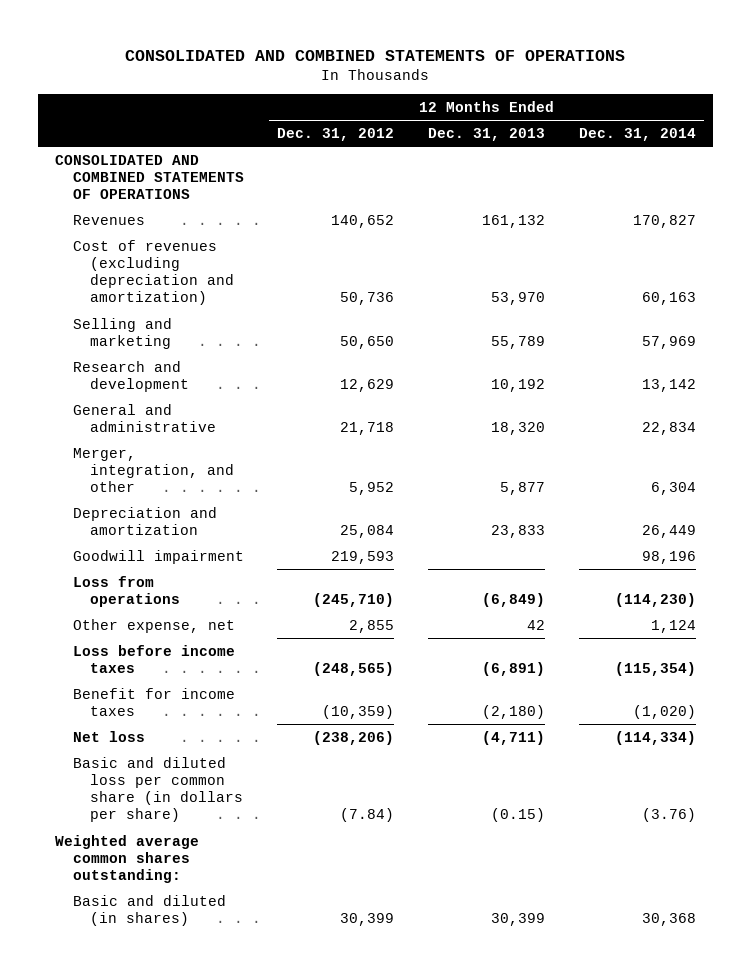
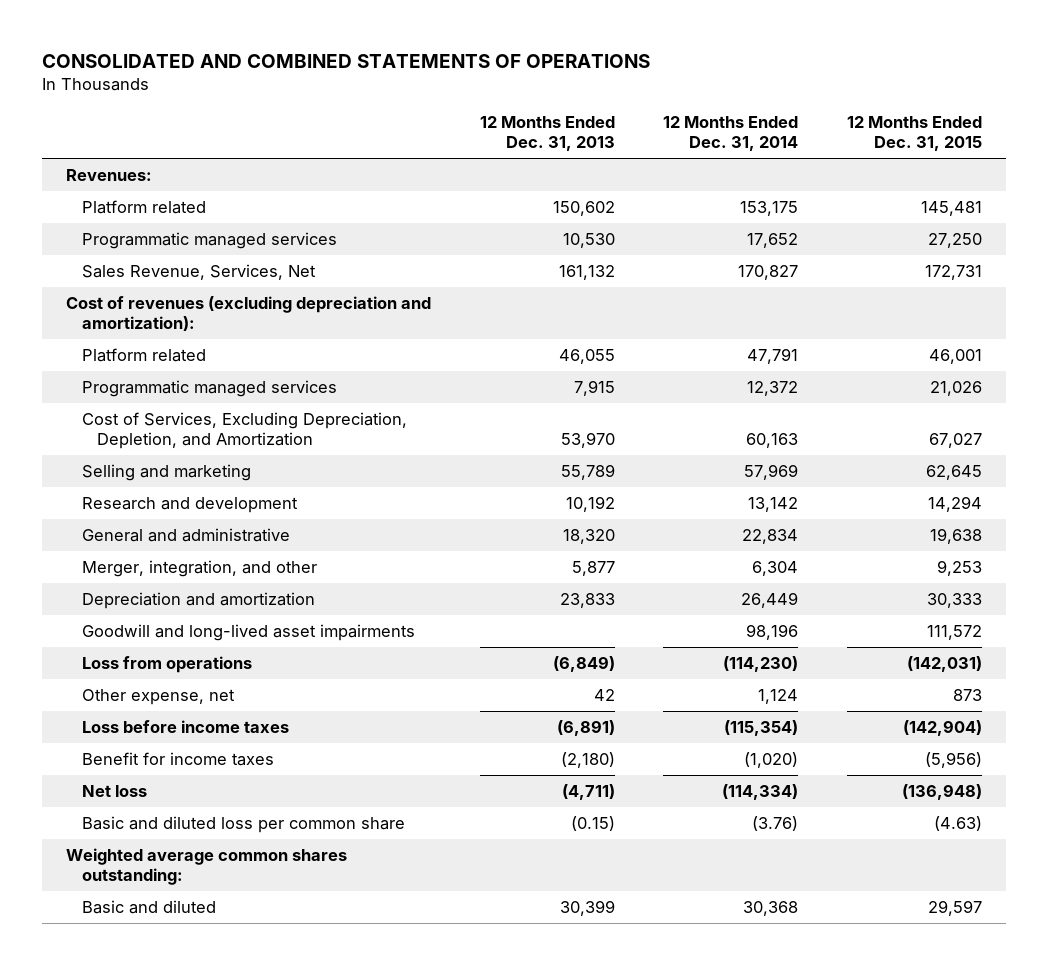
[277,127,395,141] Dec. 31, 2012 -> none
none -> [846,115,982,152] 12 Months Ended Dec. 31, 2015
[55,154,244,200] CONSOLIDATED AND COMBINED STATEMENTS OF OPERATIONS -> none
none -> [66,168,153,181] Revenues:
none -> [81,199,206,214] Platform related
none -> [81,231,337,249] Programmatic managed services
[72,214,145,225] Revenues -> [81,263,316,280] Sales Revenue, Services, Net
none -> [66,295,432,332] Cost of revenues (excluding depreciation and amortization):
none -> [81,347,206,362] Platform related
none -> [81,379,337,397] Programmatic managed services
[72,239,235,306] Cost of revenues (excluding depreciation and amortization) -> [81,411,407,450] Cost of Services, Excluding Depreciation, Depletion, and Amortization
[72,549,244,564] Goodwill impairment -> [81,623,415,641] Goodwill and long-lived asset impairments
[72,756,244,823] Basic and diluted loss per common share (in dollars per share) -> [81,815,405,833] Basic and diluted loss per common share
[72,894,226,926] Basic and diluted (in shares) -> [81,899,216,914] Basic and diluted

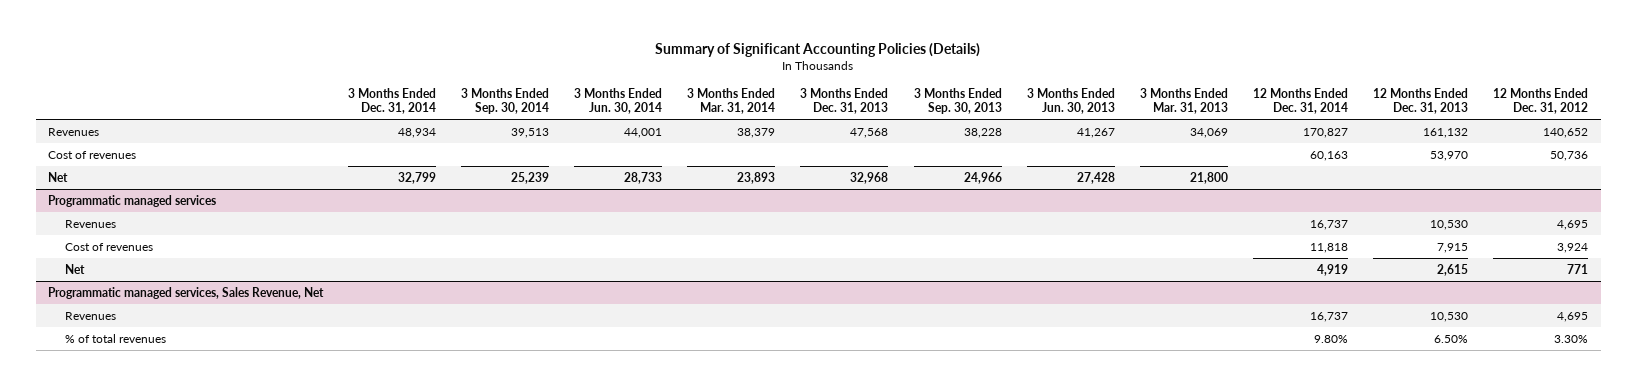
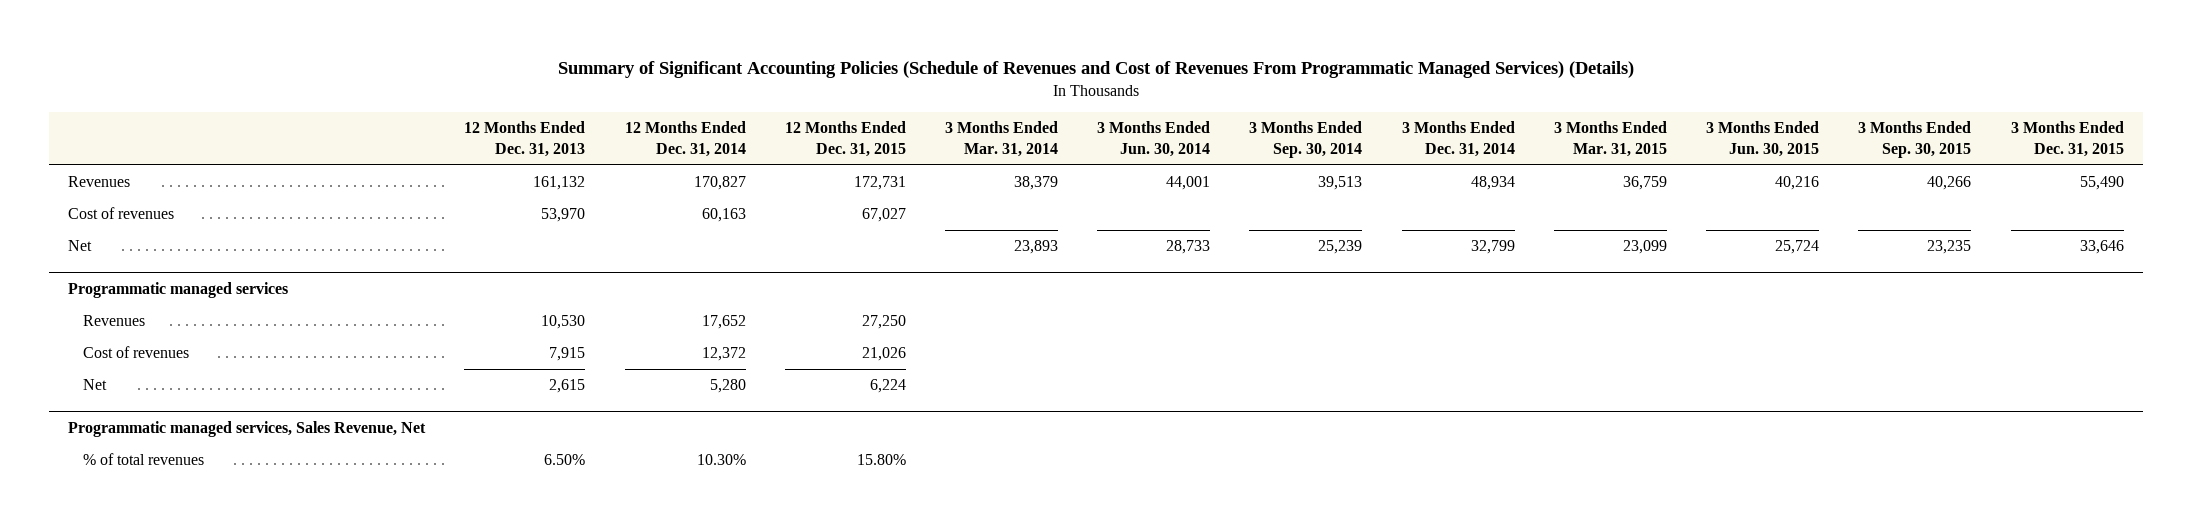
[655,43,981,58] Summary of Significant Accounting Policies (Details) -> [557,60,1634,78] Summary of Significant Accounting Policies (Schedule of Revenues and Cost of Revenues From Programmatic Managed Services) (Details)
[800,87,889,115] 3 Months Ended Dec. 31, 2013 -> none
[913,87,1002,115] 3 Months Ended Sep. 30, 2013 -> none
[1026,87,1115,115] 3 Months Ended Jun. 30, 2013 -> none
[1139,87,1228,115] 3 Months Ended Mar. 31, 2013 -> none
[1492,87,1588,115] 12 Months Ended Dec. 31, 2012 -> none
none -> [784,121,906,158] 12 Months Ended Dec. 31, 2015
none -> [1553,121,1667,158] 3 Months Ended Mar. 31, 2015
none -> [1706,121,1820,158] 3 Months Ended Jun. 30, 2015
none -> [1858,121,1972,159] 3 Months Ended Sep. 30, 2015
none -> [2010,121,2124,158] 3 Months Ended Dec. 31, 2015
[1309,219,1348,230] 16,737 -> [701,315,746,330] 17,652
[1309,242,1348,253] 11,818 -> [701,347,746,362] 12,372
[1316,263,1348,276] 4,919 -> [709,379,746,394] 5,280
[65,311,117,320] Revenues -> none
[1313,334,1348,343] 9.80% -> [696,454,746,466] 10.30%

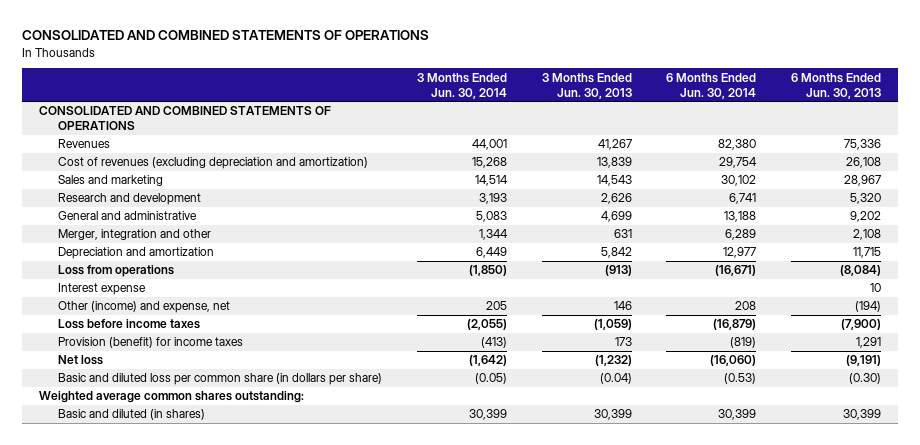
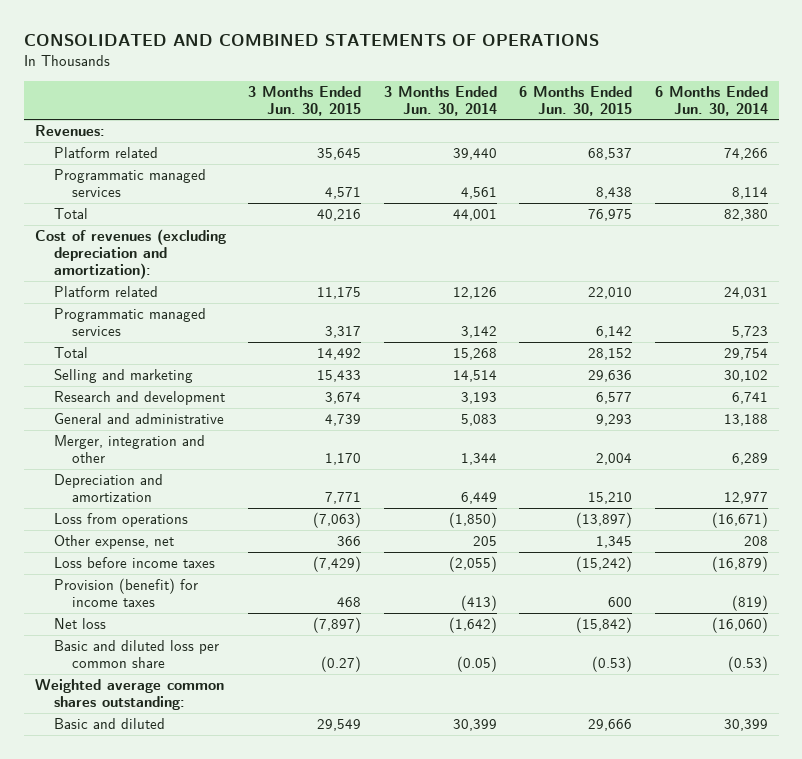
[541,72,632,99] 3 Months Ended Jun. 30, 2013 -> none
[790,72,881,99] 6 Months Ended Jun. 30, 2013 -> none
none -> [248,85,362,116] 3 Months Ended Jun. 30, 2015
none -> [519,85,633,116] 6 Months Ended Jun. 30, 2015
[39,106,332,131] CONSOLIDATED AND COMBINED STATEMENTS OF OPERATIONS -> none
none -> [34,124,105,136] Revenues:
none -> [53,146,158,158] Platform related
none -> [53,168,206,197] Programmatic managed services
[58,139,111,149] Revenues -> [53,207,88,219] Total
none -> [34,228,226,279] Cost of revenues (excluding depreciation and amortization):
none -> [53,285,158,297] Platform related
none -> [53,307,206,336] Programmatic managed services
[58,157,369,170] Cost of revenues (excluding depreciation and amortization) -> [53,346,88,358] Total
[58,175,164,187] Sales and marketing -> [53,368,193,383] Selling and marketing
[58,283,147,296] Interest expense -> none
[58,301,231,314] Other (income) and expense, net -> [53,534,174,549] Other expense, net
[58,373,383,386] Basic and diluted loss per common share (in dollars per share) -> [53,639,219,668] Basic and diluted loss per common share
[58,409,206,421] Basic and diluted (in shares) -> [53,717,165,729] Basic and diluted

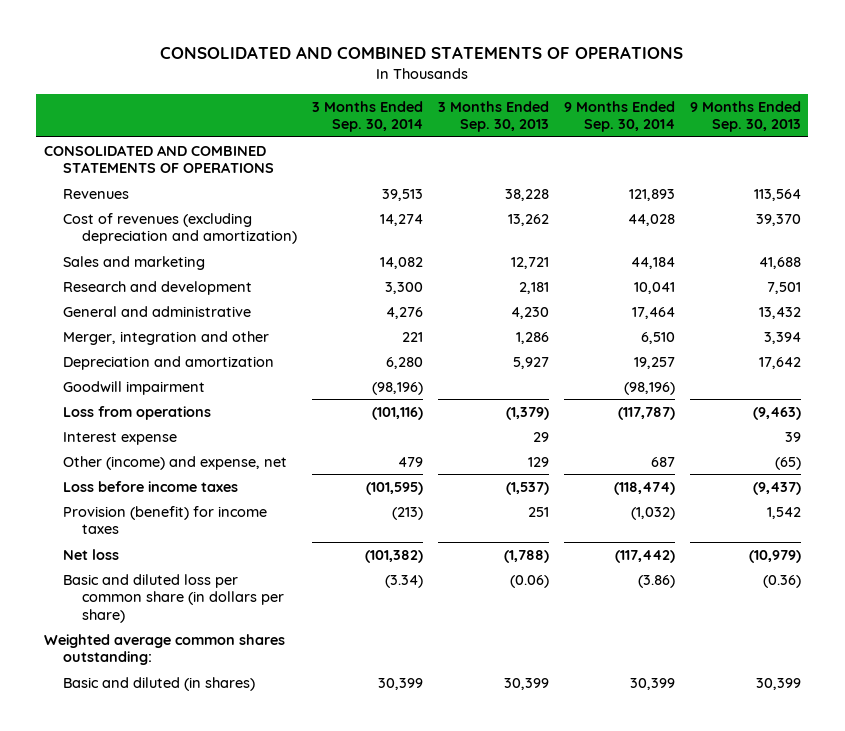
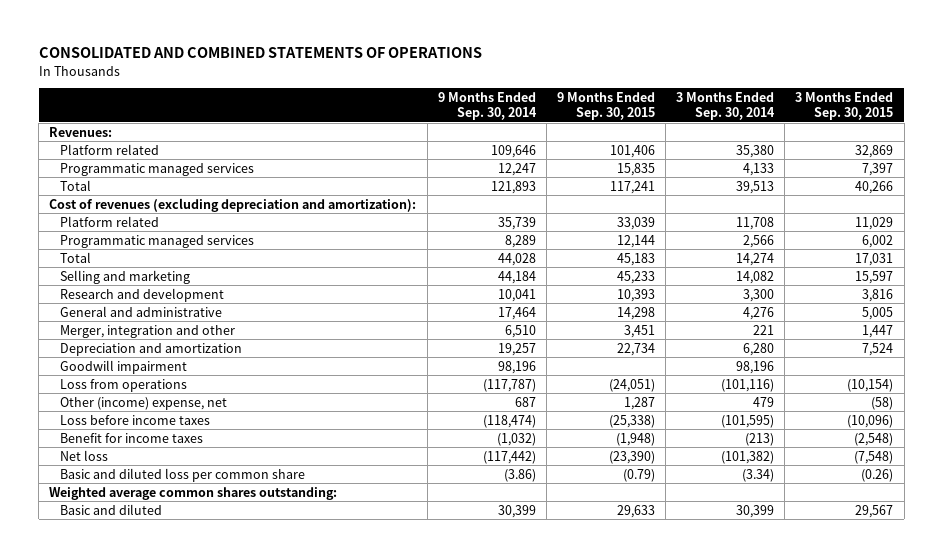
[438,100,550,133] 3 Months Ended Sep. 30, 2013 -> none
[689,100,801,133] 9 Months Ended Sep. 30, 2013 -> none
none -> [556,92,655,121] 9 Months Ended Sep. 30, 2015
none -> [795,92,894,121] 3 Months Ended Sep. 30, 2015
[43,144,275,174] CONSOLIDATED AND COMBINED STATEMENTS OF OPERATIONS -> none
none -> [49,126,113,137] Revenues:
none -> [60,143,160,155] Platform related
none -> [60,162,255,176] Programmatic managed services
[63,188,130,199] Revenues -> [60,179,92,191] Total
none -> [49,197,417,212] Cost of revenues (excluding depreciation and amortization):
none -> [60,215,160,227] Platform related
none -> [60,234,255,248] Programmatic managed services
[63,212,298,245] Cost of revenues (excluding depreciation and amortization) -> [60,251,92,263] Total
[63,255,206,270] Sales and marketing -> [60,269,191,284] Selling and marketing
[372,381,424,395] (98,196) -> [736,360,775,374] 98,196
[623,381,675,395] (98,196) -> [497,360,536,374] 98,196
[63,431,178,445] Interest expense -> none
[63,455,288,470] Other (income) and expense, net -> [60,396,228,410] Other (income) expense, net
[63,505,268,535] Provision (benefit) for income taxes -> [60,432,204,443] Benefit for income taxes
[63,573,285,624] Basic and diluted loss per common share (in dollars per share) -> [60,467,306,482] Basic and diluted loss per common share
[63,676,256,691] Basic and diluted (in shares) -> [60,503,163,515] Basic and diluted

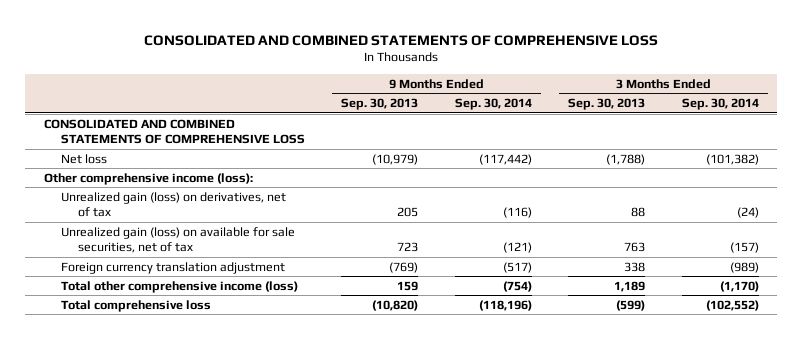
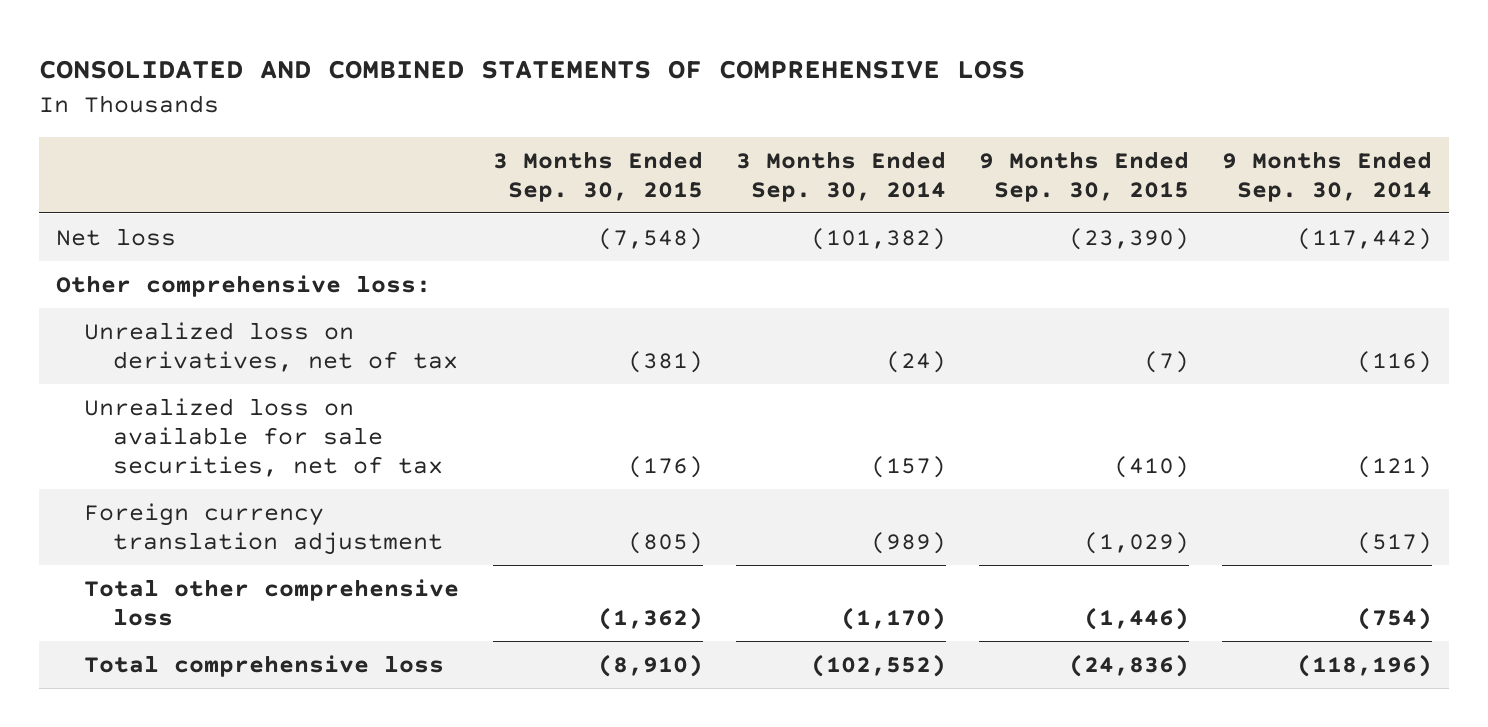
[341,98,419,111] Sep. 30, 2013 -> none
[568,98,646,111] Sep. 30, 2013 -> none
none -> [492,150,703,203] 3 Months Ended Sep. 30, 2015
none -> [979,150,1190,203] 9 Months Ended Sep. 30, 2015
[43,118,305,145] CONSOLIDATED AND COMBINED STATEMENTS OF COMPREHENSIVE LOSS -> none
[43,172,253,185] Other comprehensive income (loss): -> [55,274,431,297] Other comprehensive loss:
[60,191,286,218] Unrealized gain (loss) on derivatives, net of tax -> [84,321,458,372] Unrealized loss on derivatives, net of tax
[60,226,295,254] Unrealized gain (loss) on available for sale securities, net of tax -> [84,397,443,477] Unrealized loss on available for sale securities, net of tax
[60,280,298,293] Total other comprehensive income (loss) -> [84,578,460,626] Total other comprehensive loss

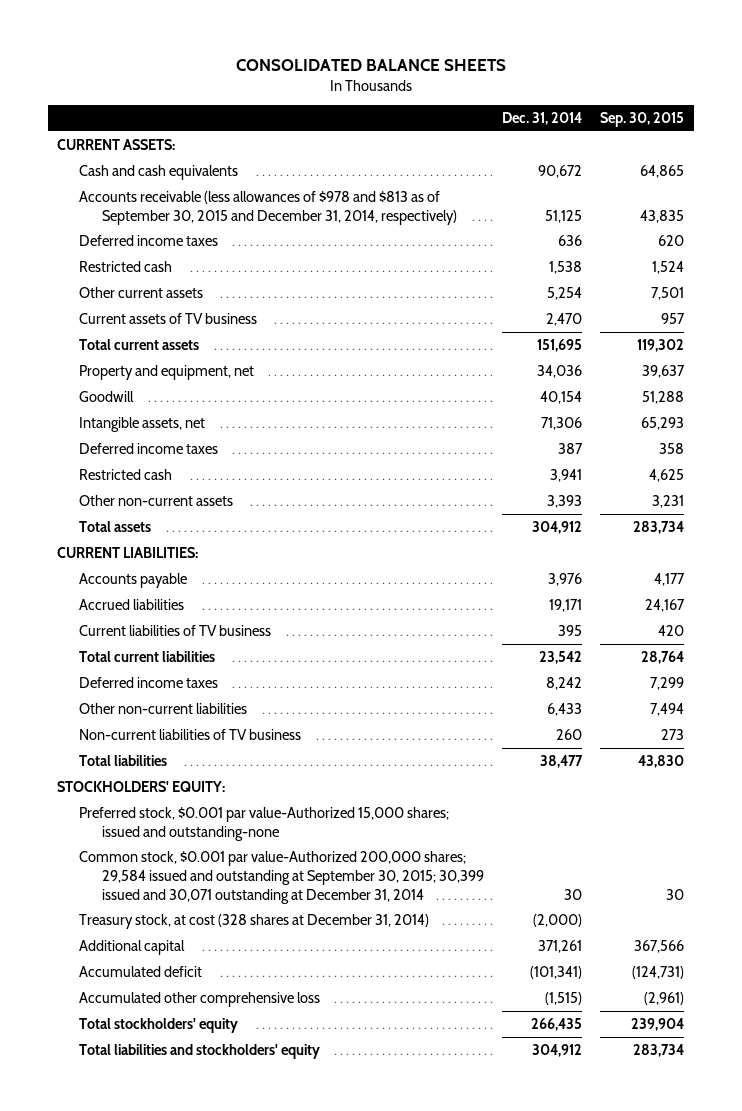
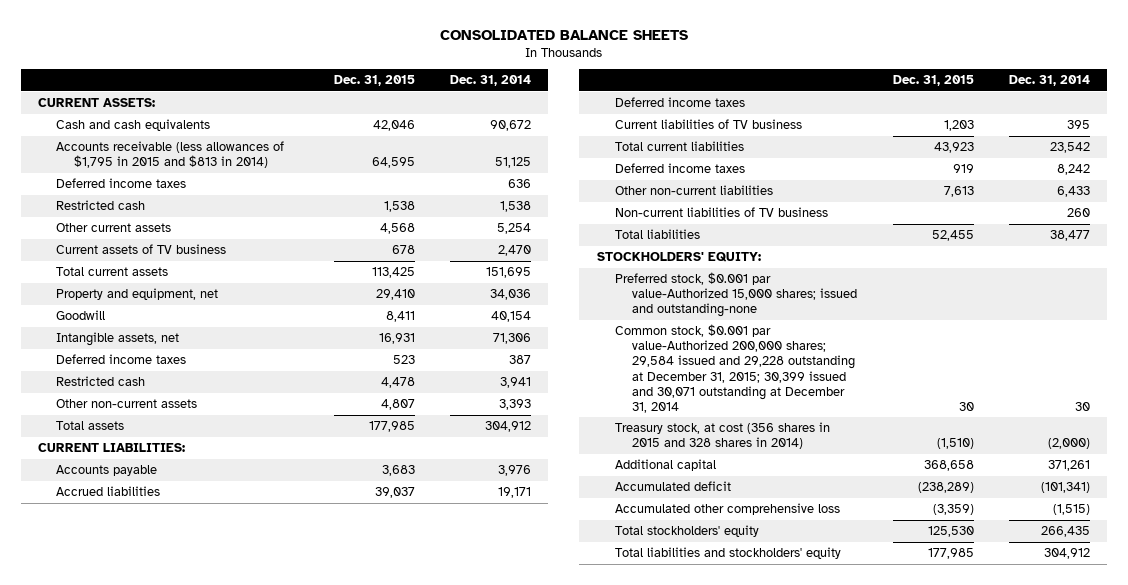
[600,112,685,128] Sep. 30, 2015 -> none
none -> [333,75,415,87] Dec. 31, 2015
[79,190,457,225] Accounts receivable (less allowances of $978 and $813 as of September 30, 2015 and December 31, 2014, respectively) -> [55,141,284,169] Accounts receivable (less allowances of $1,795 in 2015 and $813 in 2014)
none -> [614,97,745,108] Deferred income taxes
[79,850,484,904] Common stock, $0.001 par value-Authorized 200,000 shares; 29,584 issued and outstanding at September 30, 2015; 30,399 issued and 30,071 outstanding at December 31, 2014 -> [614,324,856,413] Common stock, $0.001 par value-Authorized 200,000 shares; 29,584 issued and 29,228 outstanding at December 31, 2015; 30,399 issued and 30,071 outstanding at December 31, 2014
[79,913,430,929] Treasury stock, at cost (328 shares at December 31, 2014) -> [614,422,830,450] Treasury stock, at cost (356 shares in 2015 and 328 shares in 2014)

